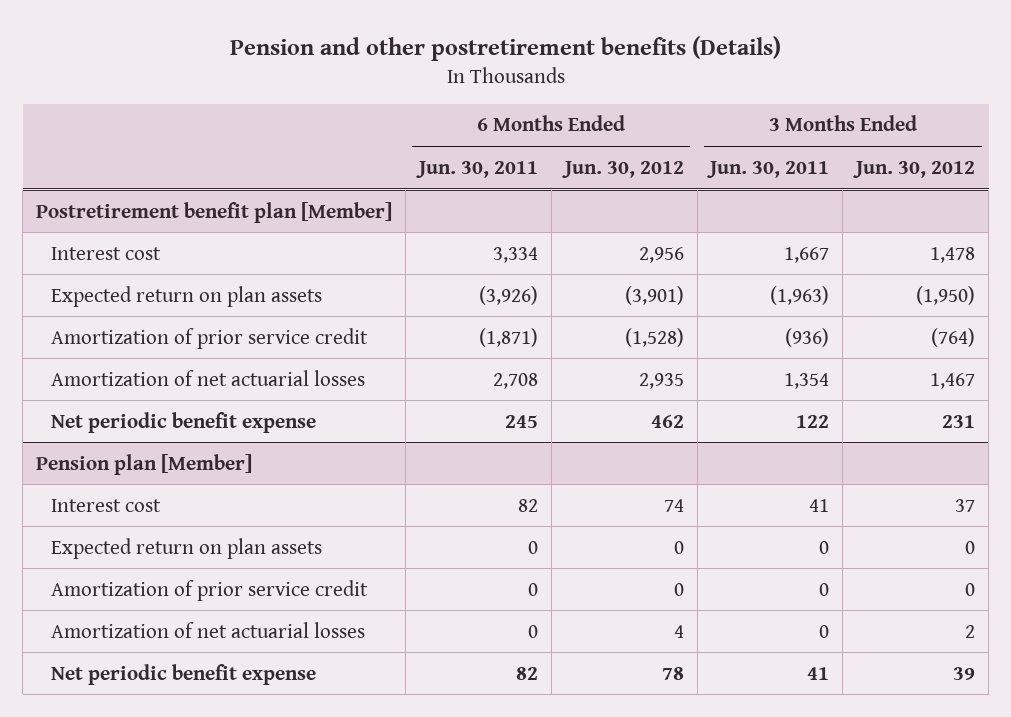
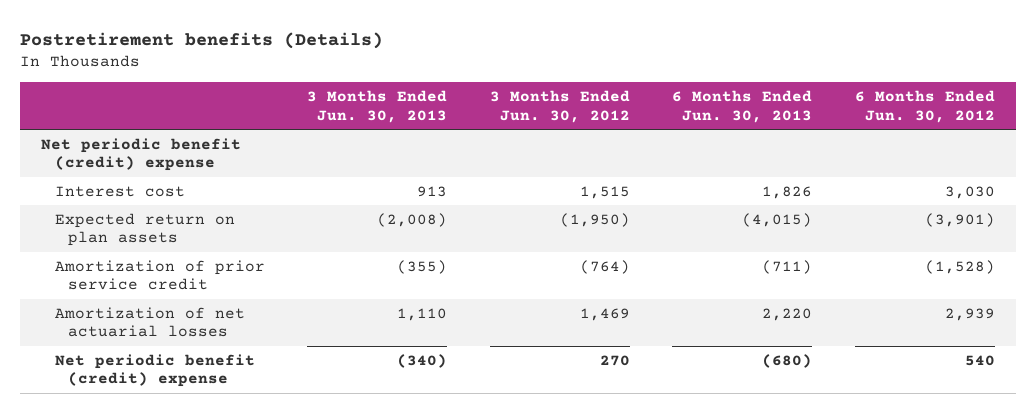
[229,35,781,61] Pension and other postretirement benefits (Details) -> [20,31,384,49] Postretirement benefits (Details)
[415,160,538,178] Jun. 30, 2011 -> none
[707,160,830,178] Jun. 30, 2011 -> none
none -> [307,90,448,123] 3 Months Ended Jun. 30, 2013
none -> [672,90,813,123] 6 Months Ended Jun. 30, 2013
[35,201,392,223] Postretirement benefit plan [Member] -> none
none -> [41,137,242,172] Net periodic benefit (credit) expense
[638,246,684,263] 2,956 -> [944,185,995,199] 3,030
[930,246,976,263] 1,478 -> [579,185,630,199] 1,515
[35,453,252,475] Pension plan [Member] -> none
[51,498,162,512] Interest cost -> none
[51,537,323,559] Expected return on plan assets -> none
[51,579,369,601] Amortization of prior service credit -> none
[51,621,366,638] Amortization of net actuarial losses -> none
[51,663,317,685] Net periodic benefit expense -> none
[638,372,684,389] 2,935 -> [944,307,995,321] 2,939
[930,372,976,389] 1,467 -> [579,307,630,321] 1,469
[51,411,317,433] Net periodic benefit expense -> [54,353,255,388] Net periodic benefit (credit) expense
[650,414,684,428] 462 -> [964,354,995,366] 540
[942,414,976,428] 231 -> [599,354,630,366] 270

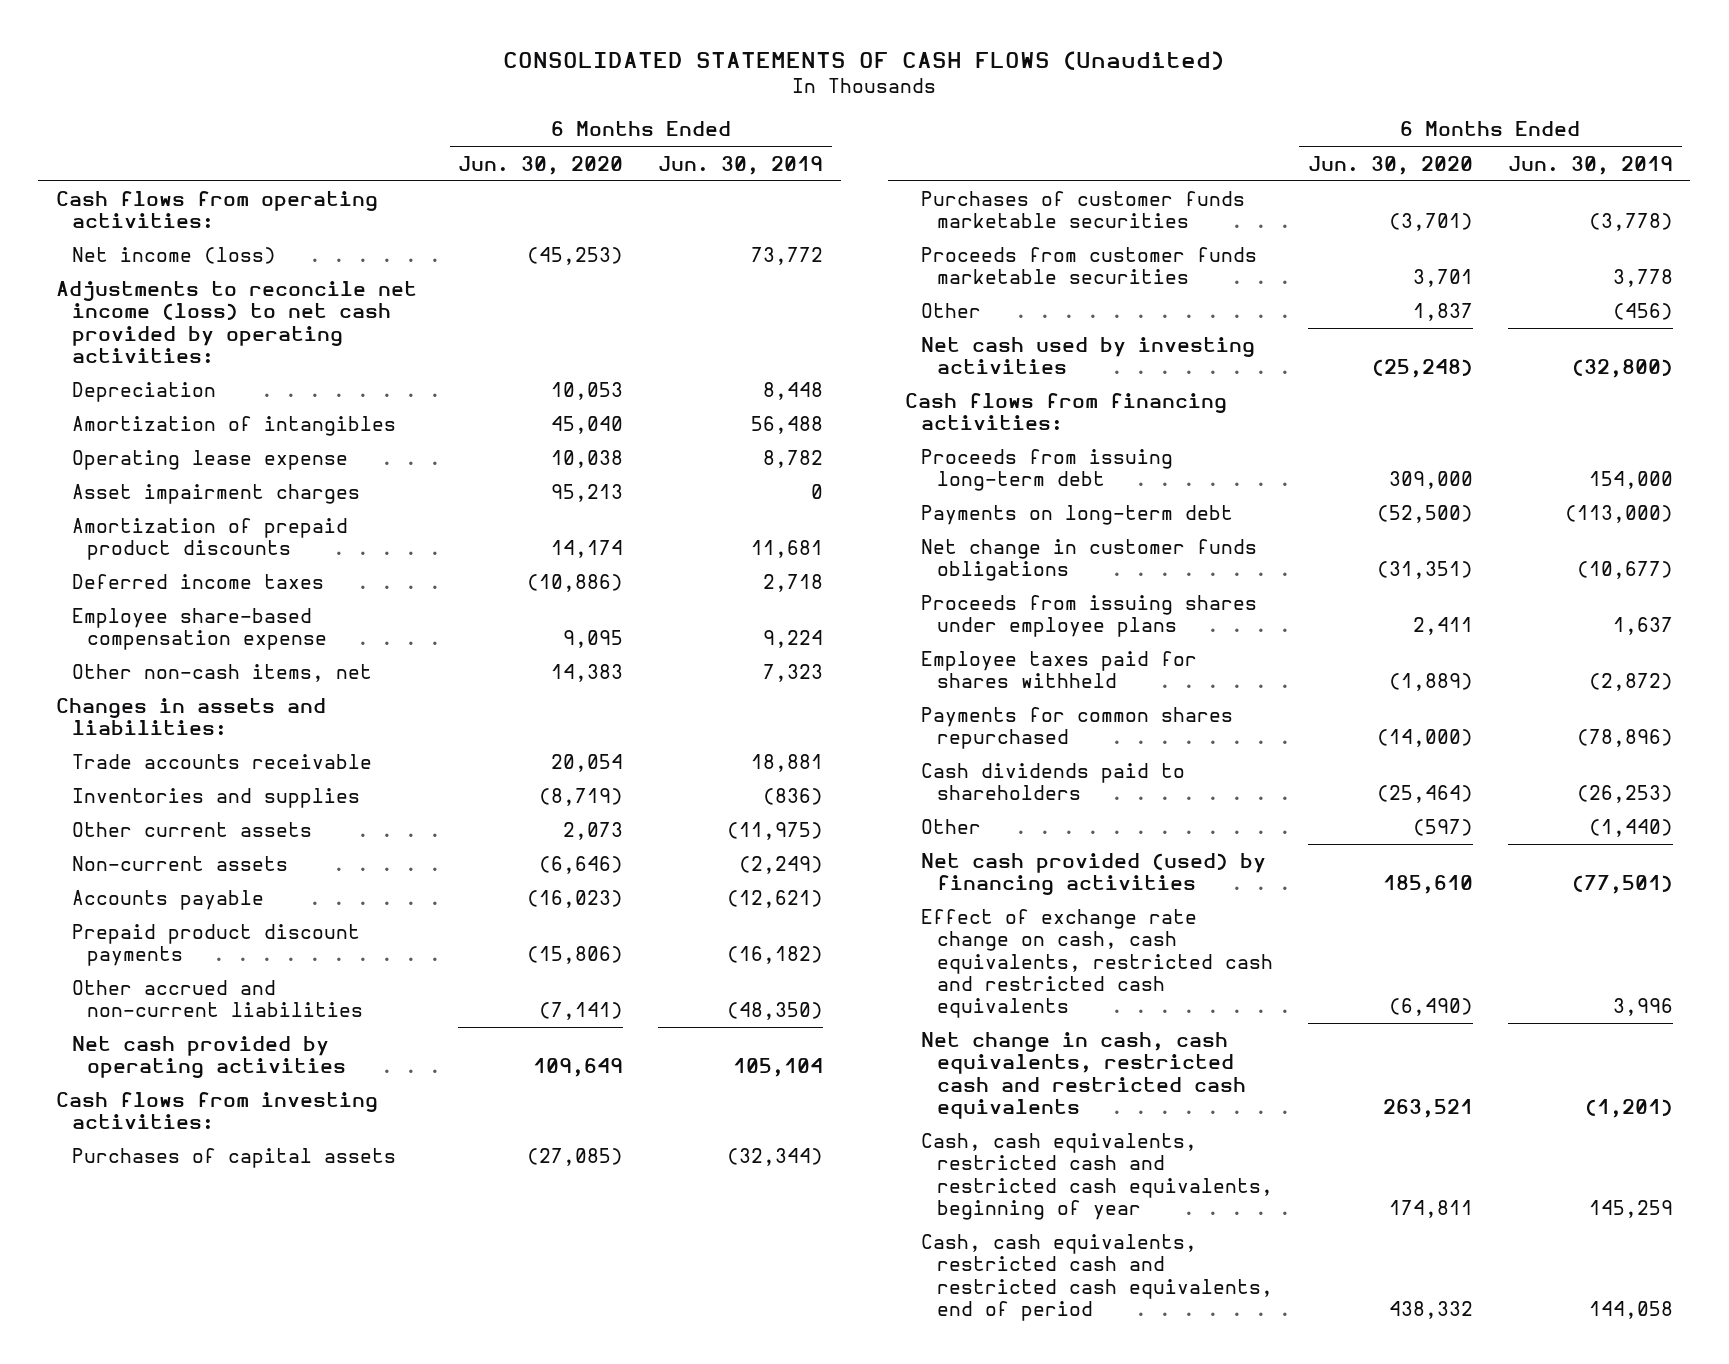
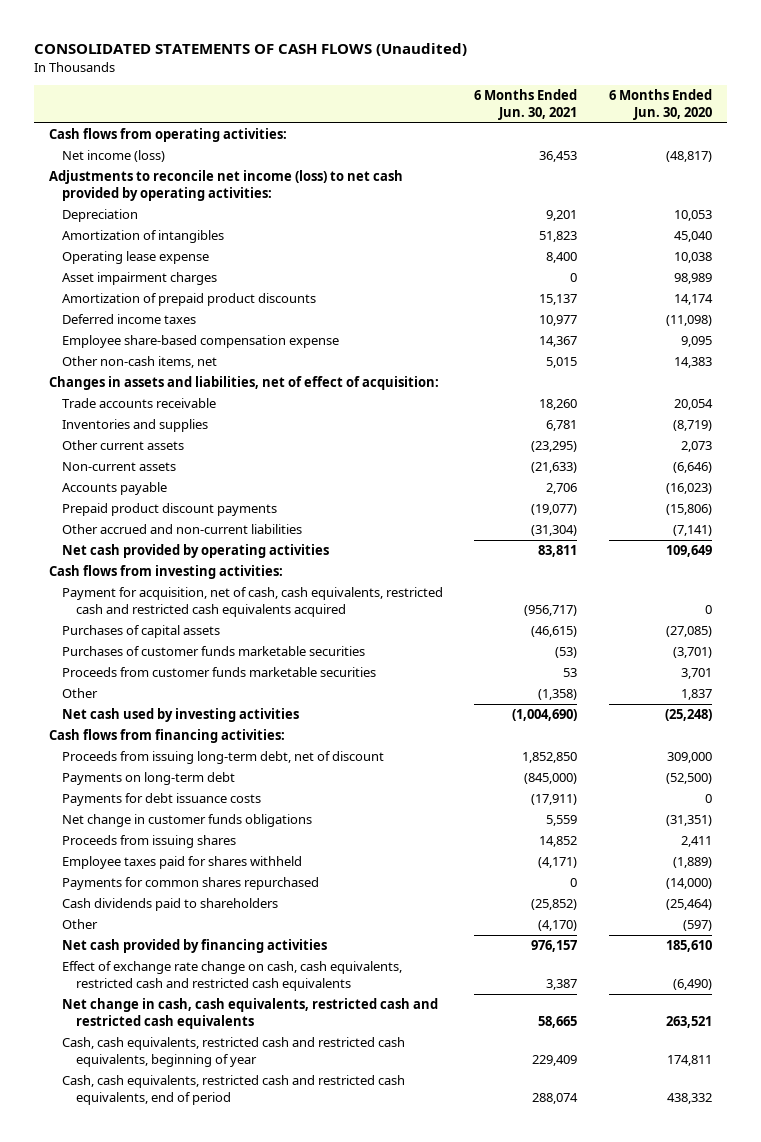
[658,155,824,175] Jun. 30, 2019 -> none
none -> [474,89,578,120] 6 Months Ended Jun. 30, 2021
[527,247,624,266] (45,253) -> [665,151,712,163] (48,817)
[551,484,624,503] 95,213 -> [673,273,712,285] 98,989
[527,574,624,593] (10,886) -> [665,315,712,327] (11,098)
[55,698,326,736] Changes in assets and liabilities: -> [49,376,440,391] Changes in assets and liabilities, net of effect of acquisition:
none -> [62,587,444,618] Payment for acquisition, net of cash, cash equivalents, restricted cash and restricted cash equivalents acquired
[921,449,1174,492] Proceeds from issuing long-term debt -> [62,751,385,765] Proceeds from issuing long-term debt, net of discount
none -> [62,793,262,807] Payments for debt issuance costs
[921,595,1258,638] Proceeds from issuing shares under employee plans -> [62,835,237,849] Proceeds from issuing shares
[921,853,1267,896] Net cash provided (used) by financing activities -> [62,939,328,954] Net cash provided by financing activities

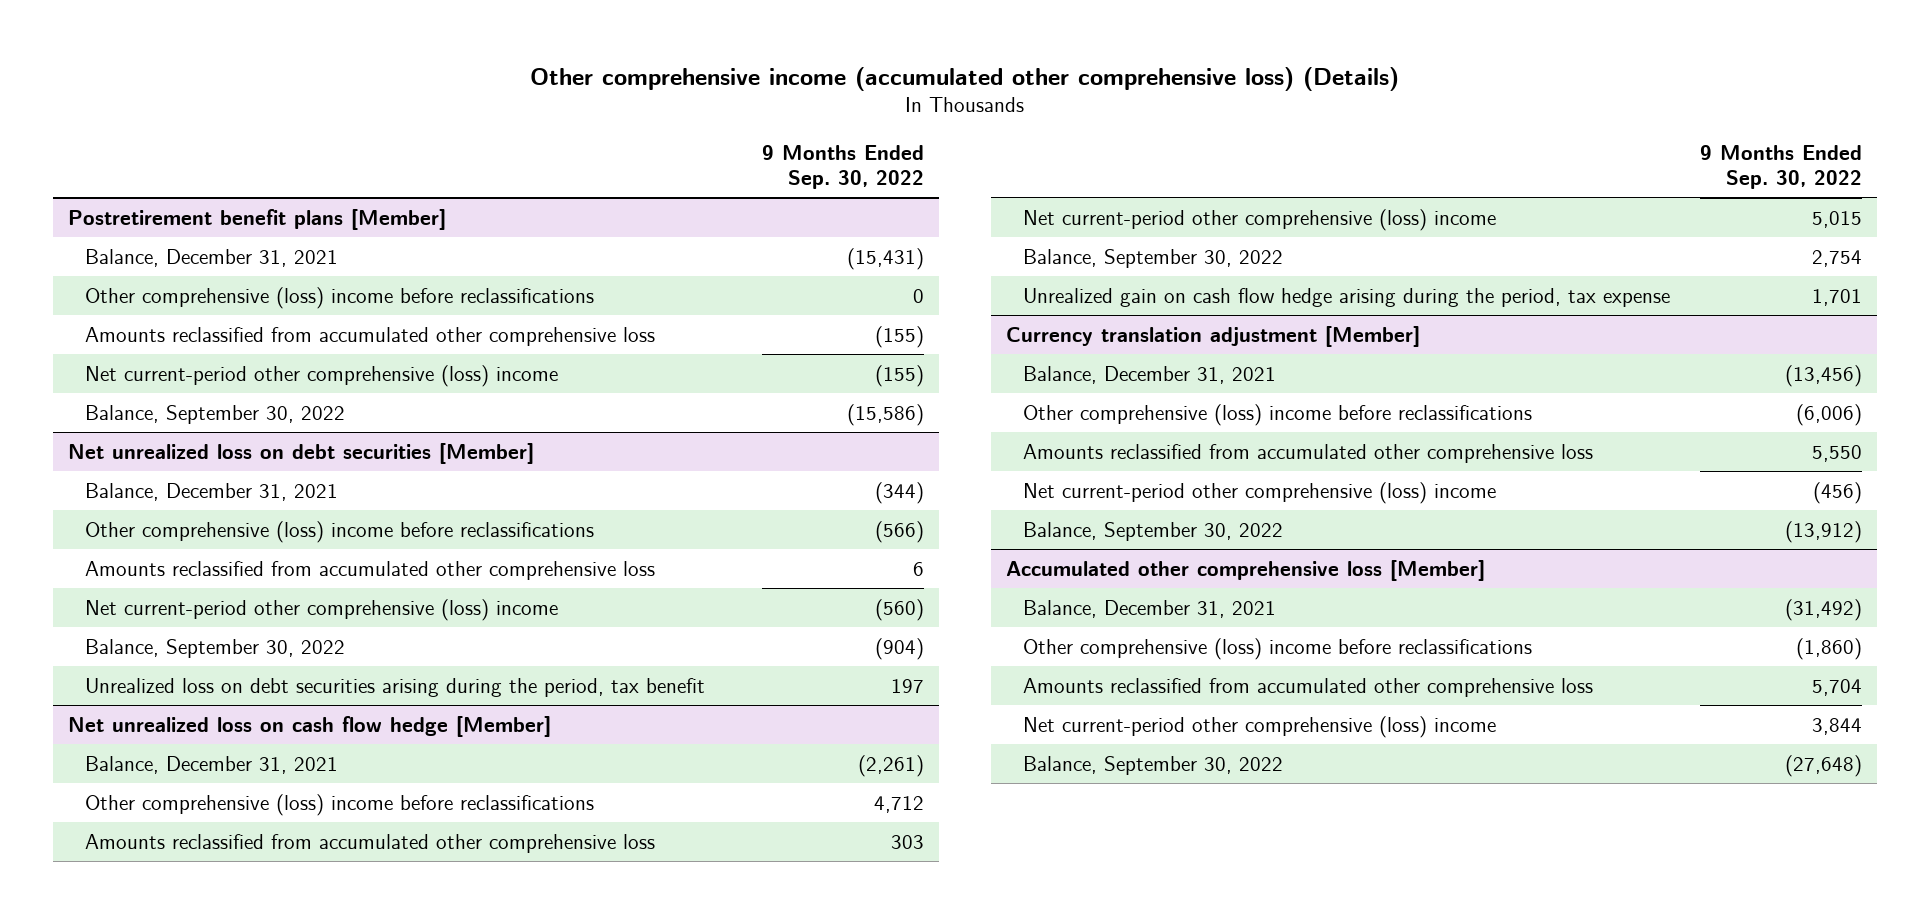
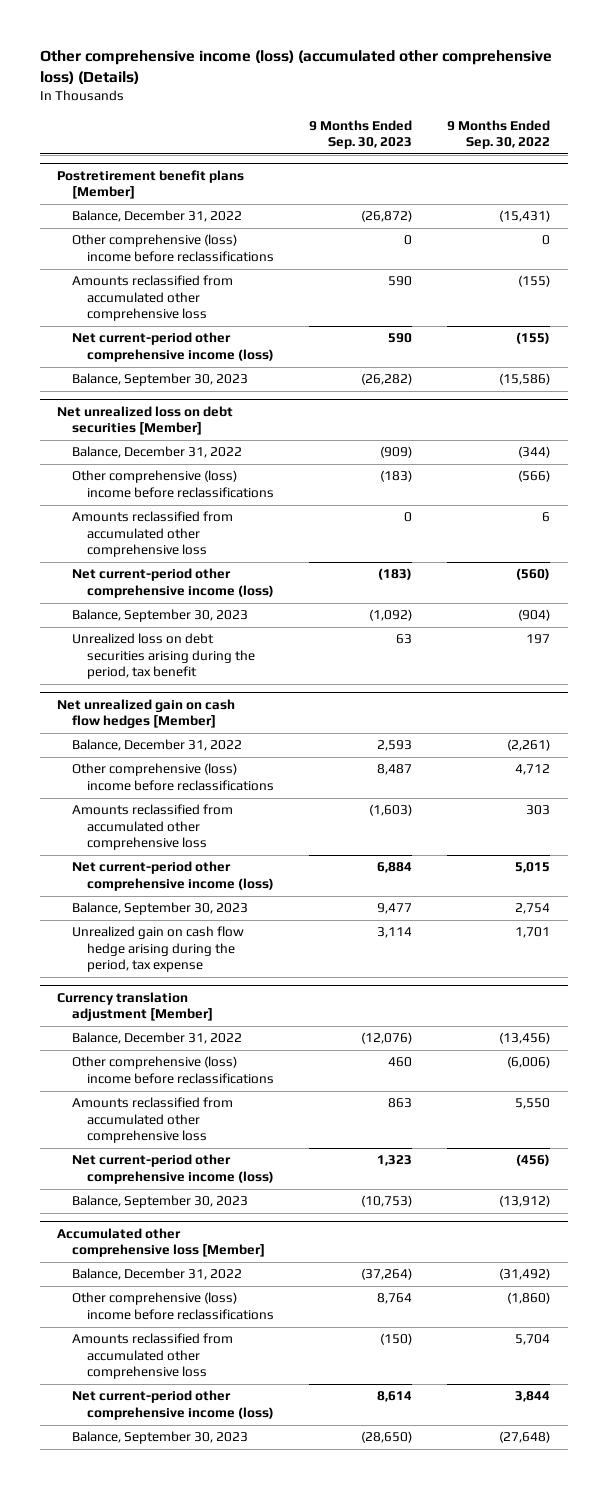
[529,66,1399,91] Other comprehensive income (accumulated other comprehensive loss) (Details) -> [39,49,552,84] Other comprehensive income (loss) (accumulated other comprehensive loss) (Details)
none -> [309,119,413,150] 9 Months Ended Sep. 30, 2023
[84,248,338,267] Balance, December 31, 2021 -> [72,210,243,223] Balance, December 31, 2022
[84,364,558,387] Net current-period other comprehensive (loss) income -> [72,332,275,362] Net current-period other comprehensive income (loss)
[84,404,345,424] Balance, September 30, 2022 -> [72,373,249,387] Balance, September 30, 2023
[84,482,338,501] Balance, December 31, 2021 -> [72,446,243,459] Balance, December 31, 2022
[84,598,558,621] Net current-period other comprehensive (loss) income -> [72,568,275,598] Net current-period other comprehensive income (loss)
[84,638,345,658] Balance, September 30, 2022 -> [72,609,249,623] Balance, September 30, 2023
[67,715,551,737] Net unrealized loss on cash flow hedge [Member] -> [57,698,236,729] Net unrealized gain on cash flow hedges [Member]
[84,755,338,774] Balance, December 31, 2021 -> [72,739,243,752] Balance, December 31, 2022
[1022,208,1496,231] Net current-period other comprehensive (loss) income -> [72,861,275,891] Net current-period other comprehensive income (loss)
[1022,248,1283,268] Balance, September 30, 2022 -> [72,902,249,916] Balance, September 30, 2023
[1022,365,1276,384] Balance, December 31, 2021 -> [72,1032,243,1045] Balance, December 31, 2022
[1022,481,1496,504] Net current-period other comprehensive (loss) income -> [72,1154,275,1184] Net current-period other comprehensive income (loss)
[1022,521,1283,541] Balance, September 30, 2022 -> [72,1195,249,1209] Balance, September 30, 2023
[1022,599,1276,618] Balance, December 31, 2021 -> [72,1268,243,1281] Balance, December 31, 2022
[1022,715,1496,738] Net current-period other comprehensive (loss) income -> [72,1390,275,1420] Net current-period other comprehensive income (loss)
[1022,755,1283,775] Balance, September 30, 2022 -> [72,1431,249,1445] Balance, September 30, 2023

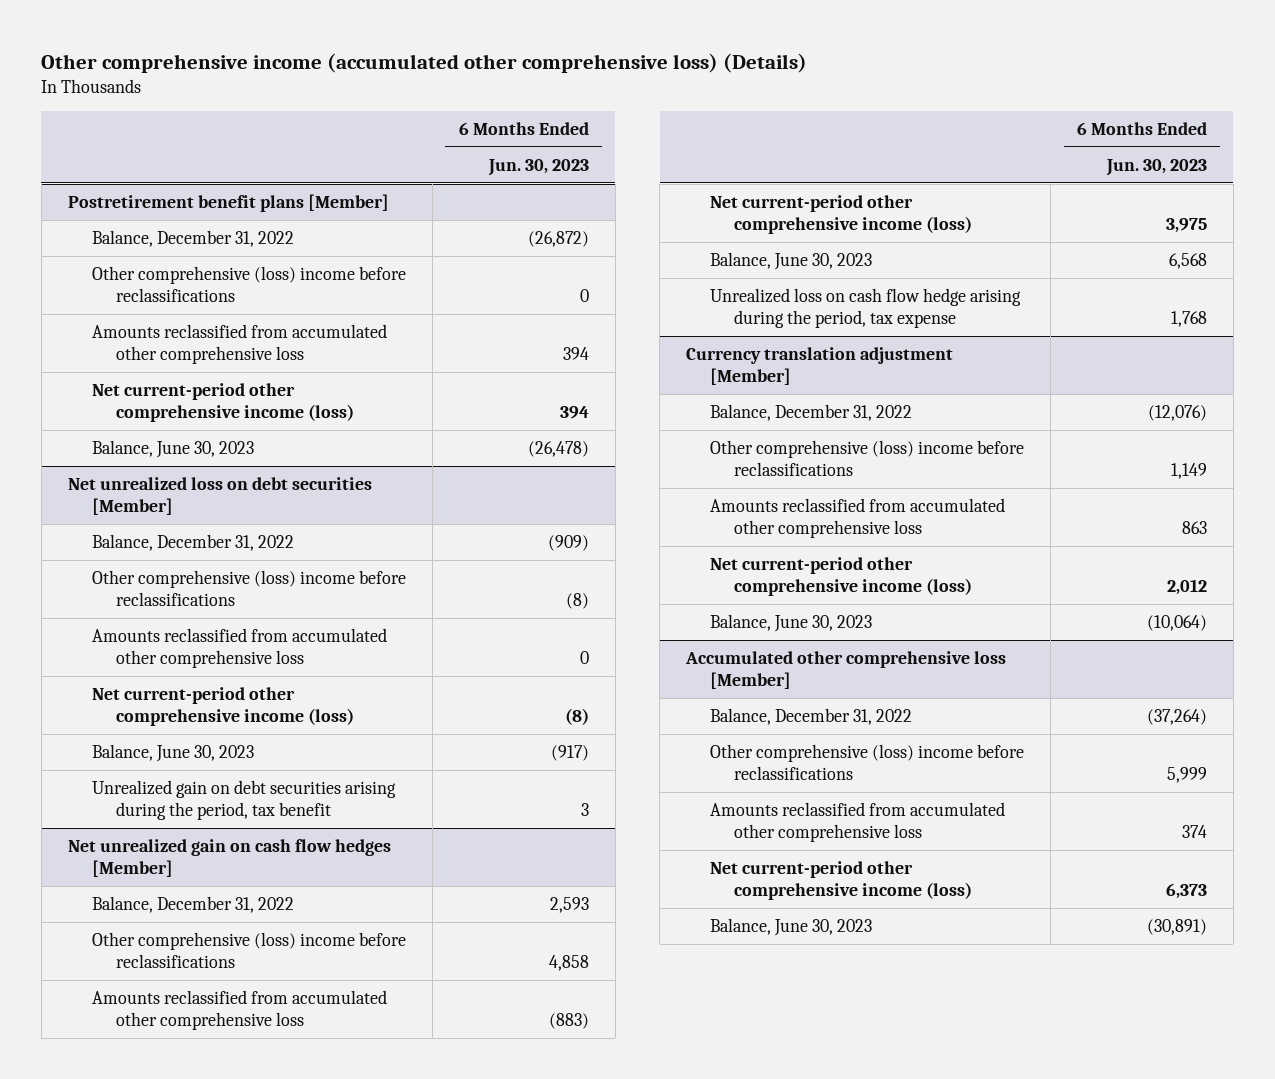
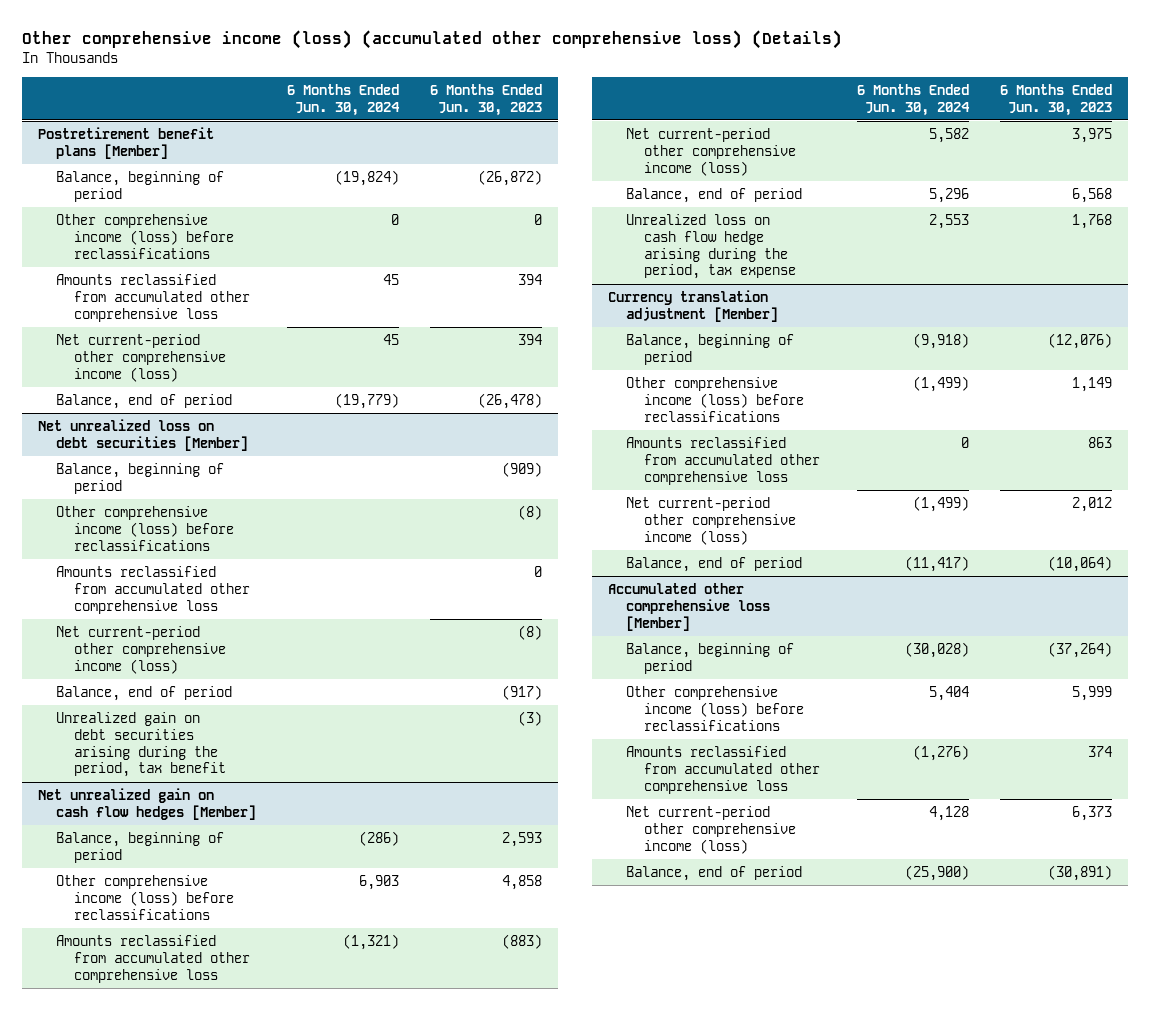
[41,53,808,74] Other comprehensive income (accumulated other comprehensive loss) (Details) -> [22,30,843,50] Other comprehensive income (loss) (accumulated other comprehensive loss) (Details)
none -> [287,83,401,116] 6 Months Ended Jun. 30, 2024
[91,229,294,247] Balance, December 31, 2022 -> [55,170,224,202] Balance, beginning of period
[91,265,406,303] Other comprehensive (loss) income before reclassifications -> [55,213,234,259] Other comprehensive income (loss) before reclassifications
[91,439,254,458] Balance, June 30, 2023 -> [55,393,232,409] Balance, end of period
[91,533,294,551] Balance, December 31, 2022 -> [55,462,224,494] Balance, beginning of period
[91,569,406,607] Other comprehensive (loss) income before reclassifications -> [55,505,234,551] Other comprehensive income (loss) before reclassifications
[91,743,254,762] Balance, June 30, 2023 -> [55,685,232,701] Balance, end of period
[580,803,589,817] 3 -> [518,710,543,726] (3)
[91,895,294,913] Balance, December 31, 2022 -> [55,831,224,863] Balance, beginning of period
[91,931,406,969] Other comprehensive (loss) income before reclassifications -> [55,874,234,920] Other comprehensive income (loss) before reclassifications
[710,251,873,270] Balance, June 30, 2023 -> [625,187,802,203] Balance, end of period
[710,403,913,421] Balance, December 31, 2022 -> [625,333,794,365] Balance, beginning of period
[710,439,1025,477] Other comprehensive (loss) income before reclassifications -> [625,376,804,422] Other comprehensive income (loss) before reclassifications
[710,613,873,632] Balance, June 30, 2023 -> [625,556,802,572] Balance, end of period
[710,707,913,725] Balance, December 31, 2022 -> [625,642,794,674] Balance, beginning of period
[710,743,1025,781] Other comprehensive (loss) income before reclassifications -> [625,685,804,731] Other comprehensive income (loss) before reclassifications
[710,917,873,936] Balance, June 30, 2023 -> [625,865,802,881] Balance, end of period

